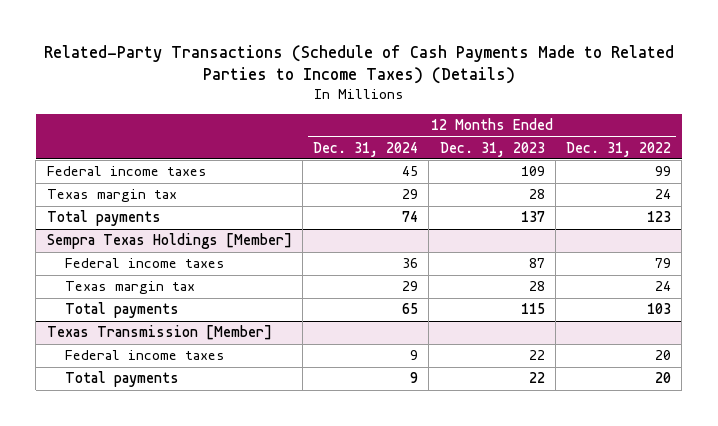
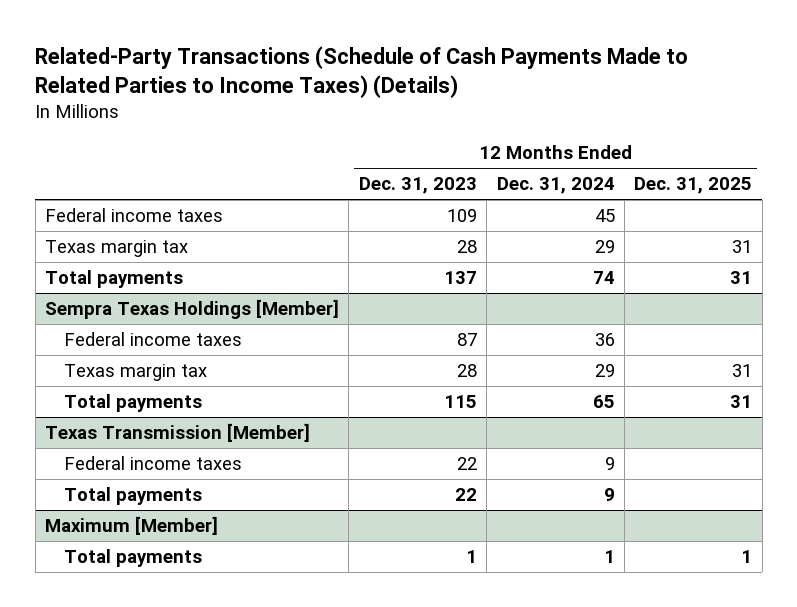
[566,141,672,157] Dec. 31, 2022 -> none
none -> [634,177,753,195] Dec. 31, 2025
none -> [45,516,219,536] Maximum [Member]
none -> [64,549,203,568] Total payments

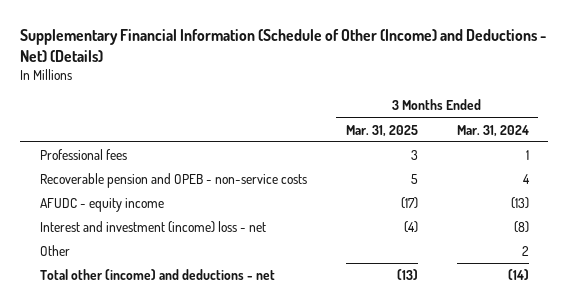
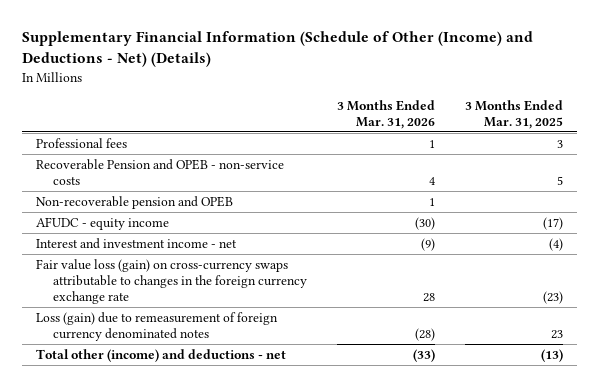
[456,124,529,137] Mar. 31, 2024 -> none
none -> [336,99,435,129] 3 Months Ended Mar. 31, 2026
[39,173,307,189] Recoverable pension and OPEB - non-service costs -> [36,158,285,185] Recoverable Pension and OPEB - non-service costs
none -> [36,195,234,209] Non-recoverable pension and OPEB
[39,245,70,257] Other -> none
[39,221,266,234] Interest and investment (income) loss - net -> [36,237,238,249] Interest and investment income - net
none -> [36,258,308,305] Fair value loss (gain) on cross-currency swaps attributable to changes in the foreign currency exchange rate
none -> [36,311,279,341] Loss (gain) due to remeasurement of foreign currency denominated notes

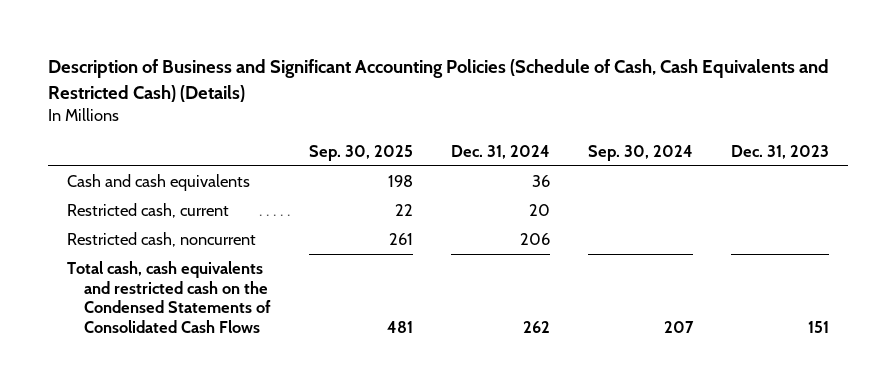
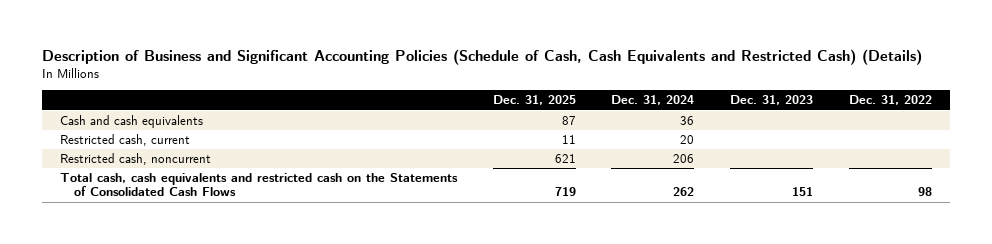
[309,144,414,161] Sep. 30, 2025 -> none
[588,144,694,161] Sep. 30, 2024 -> none
none -> [492,95,576,106] Dec. 31, 2025
none -> [849,95,933,106] Dec. 31, 2022
[67,261,272,333] Total cash, cash equivalents and restricted cash on the Condensed Statements of Consolidated Cash Flows -> [59,172,458,197] Total cash, cash equivalents and restricted cash on the Statements of Consolidated Cash Flows

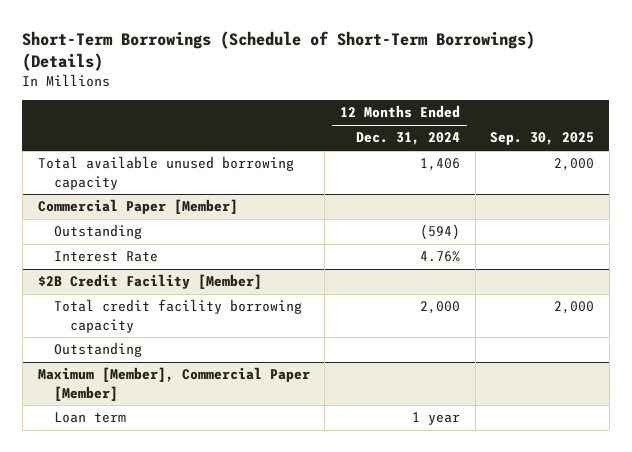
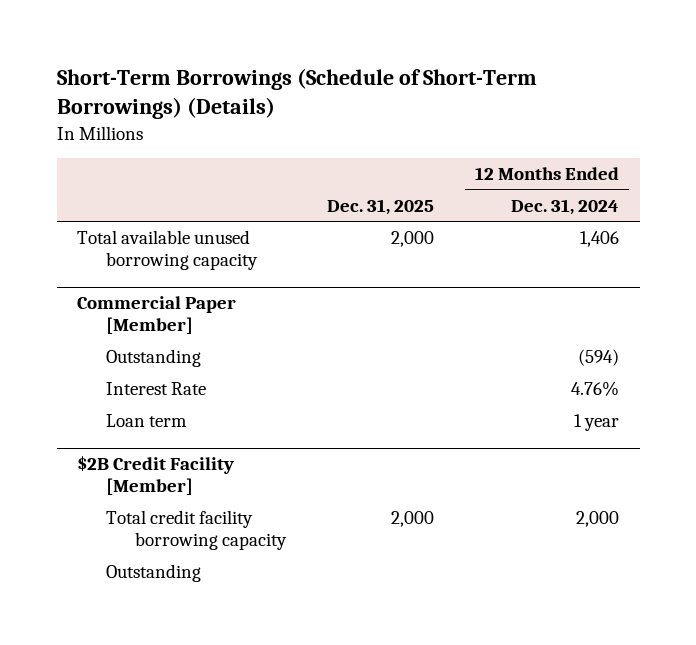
[490,132,595,146] Sep. 30, 2025 -> none
none -> [327,198,435,215] Dec. 31, 2025
none -> [106,414,188,428] Loan term
[37,367,310,401] Maximum [Member], Commercial Paper [Member] -> none
[53,412,126,424] Loan term -> none

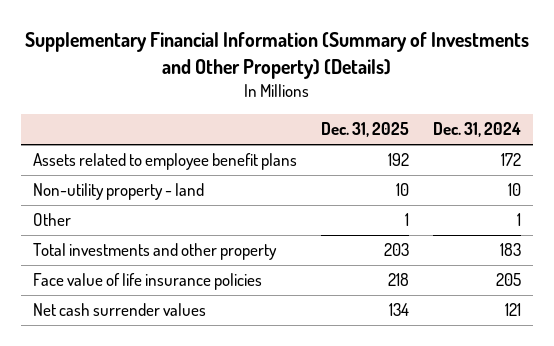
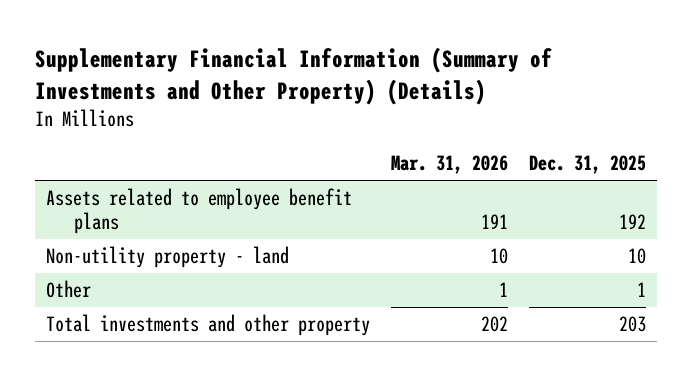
[432,122,521,138] Dec. 31, 2024 -> none
none -> [391,155,509,175] Mar. 31, 2026
[32,273,262,291] Face value of life insurance policies -> none
[32,303,206,317] Net cash surrender values -> none

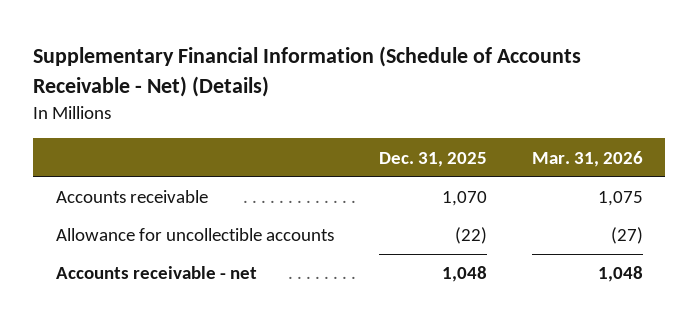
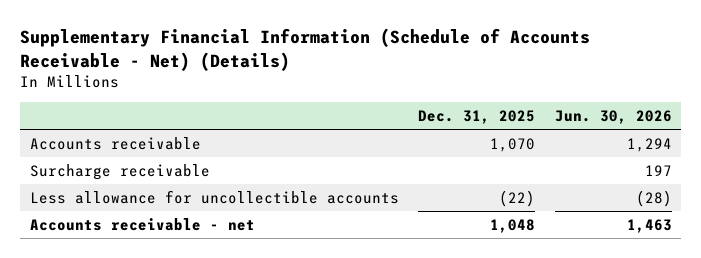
[531,150,643,167] Mar. 31, 2026 -> none
none -> [554,109,672,124] Jun. 30, 2026
none -> [29,163,210,180] Surcharge receivable
[55,228,334,242] Allowance for uncollectible accounts -> [29,189,399,204] Less allowance for uncollectible accounts

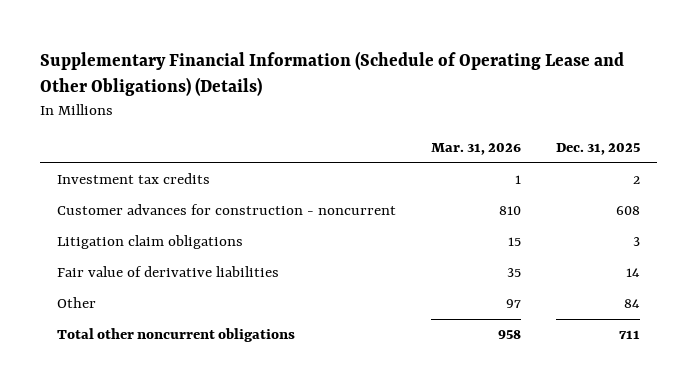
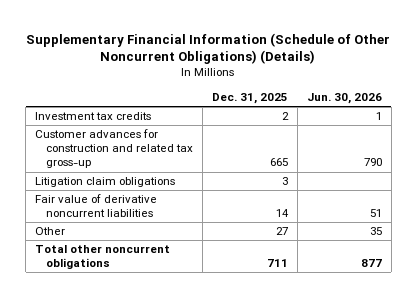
[39,50,624,96] Supplementary Financial Information (Schedule of Operating Lease and Other Obligations) (Details) -> [26,32,391,65] Supplementary Financial Information (Schedule of Other Noncurrent Obligations) (Details)
[430,142,521,155] Mar. 31, 2026 -> none
none -> [306,92,382,104] Jun. 30, 2026
[57,204,397,216] Customer advances for construction - noncurrent -> [35,129,194,169] Customer advances for construction and related tax gross-up
[615,206,640,216] 608 -> [269,158,288,167] 665
[57,266,280,278] Fair value of derivative liabilities -> [35,194,158,218] Fair value of derivative noncurrent liabilities
[623,299,640,309] 84 -> [275,227,288,236] 27

